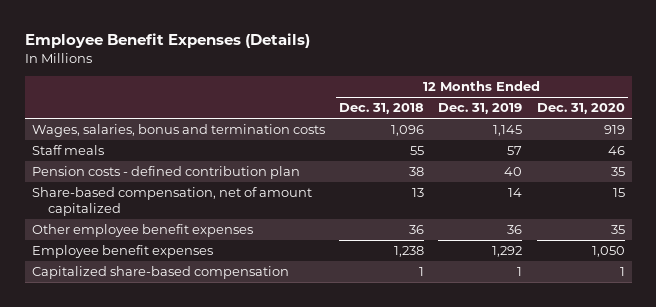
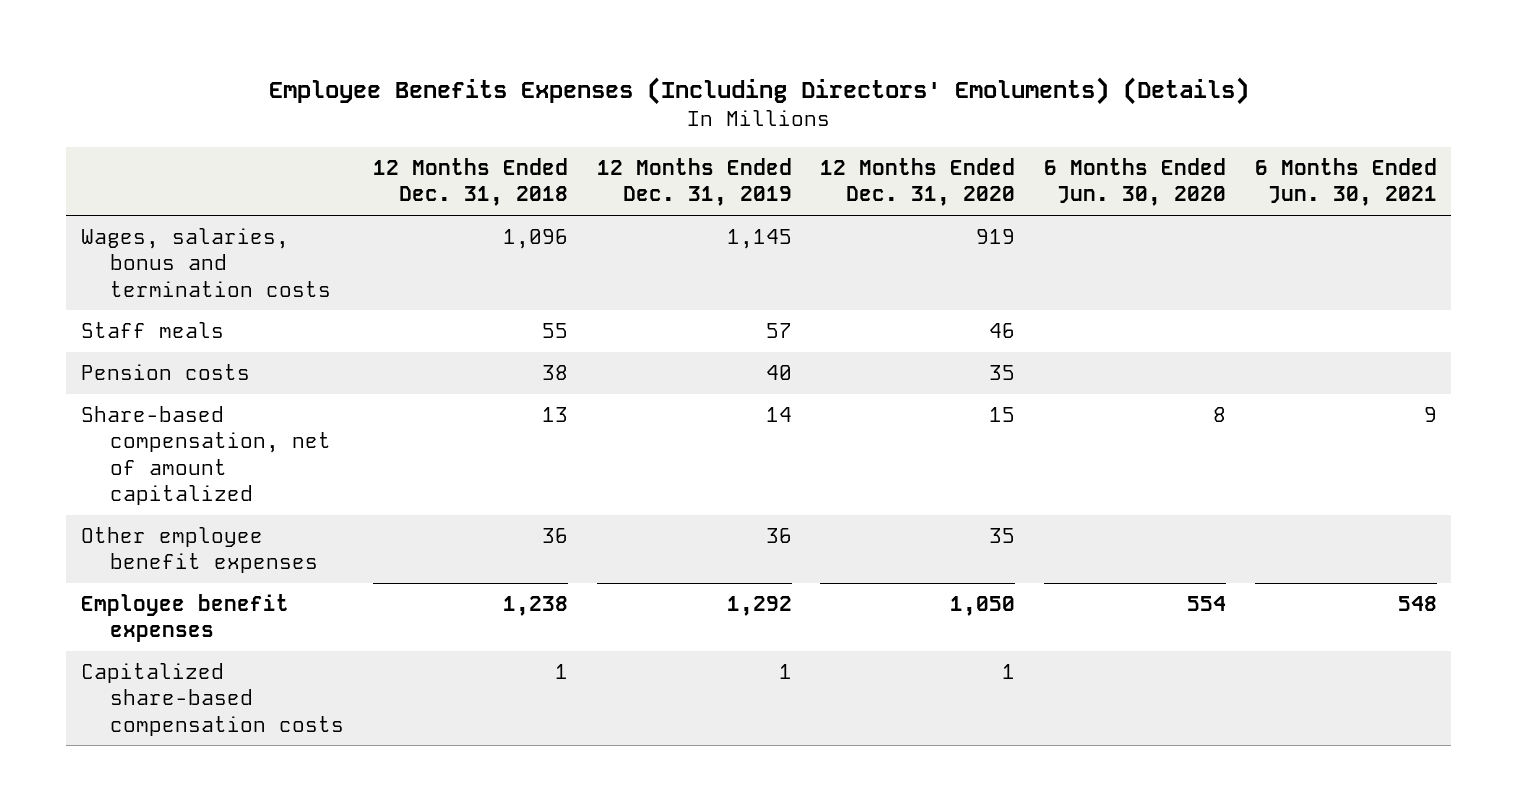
[24,33,310,49] Employee Benefit Expenses (Details) -> [268,77,1249,106] Employee Benefits Expenses (Including Directors' Emoluments) (Details)
none -> [1044,158,1227,207] 6 Months Ended Jun. 30, 2020
none -> [1255,158,1438,207] 6 Months Ended Jun. 30, 2021
[31,166,300,180] Pension costs - defined contribution plan -> [80,364,250,381] Pension costs
[31,266,289,280] Capitalized share-based compensation -> [80,663,344,736] Capitalized share-based compensation costs

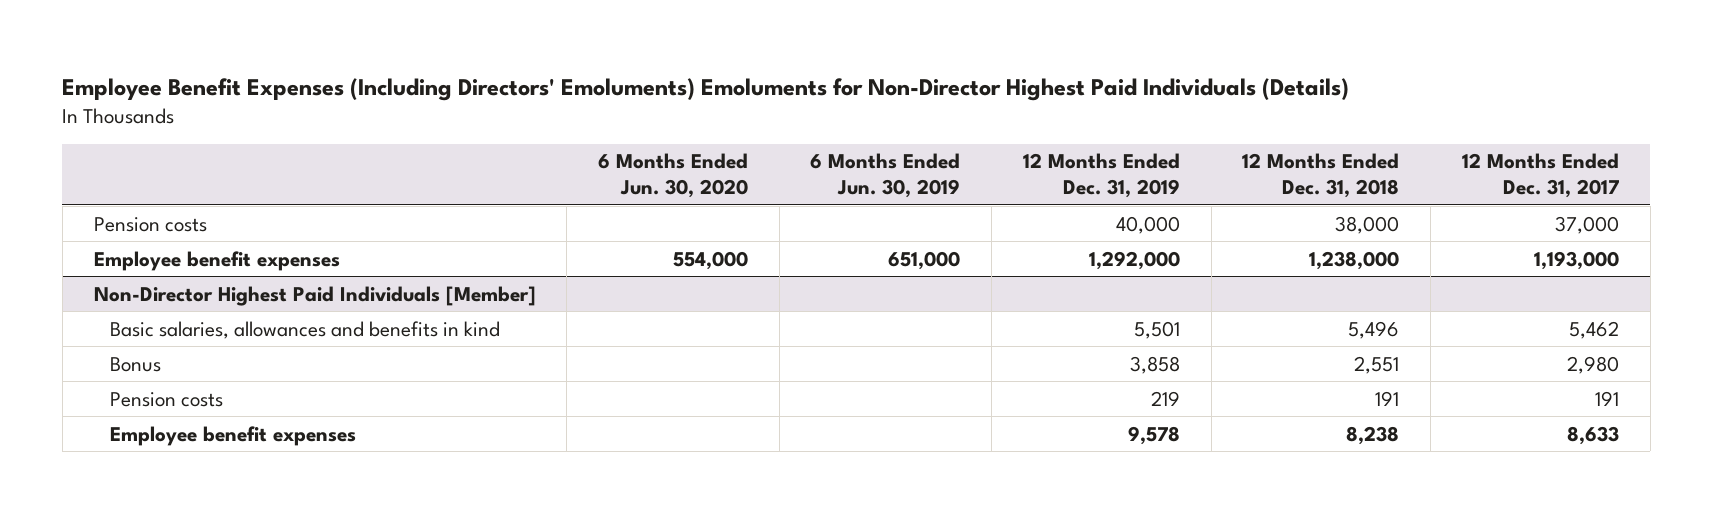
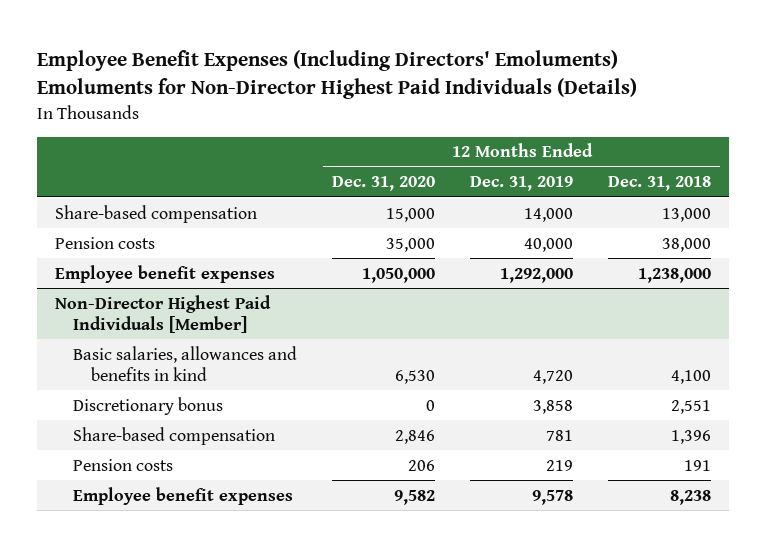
[598,153,749,198] 6 Months Ended Jun. 30, 2020 -> none
[810,153,961,198] 6 Months Ended Jun. 30, 2019 -> none
[1461,153,1619,198] 12 Months Ended Dec. 31, 2017 -> none
none -> [332,176,436,192] Dec. 31, 2020
none -> [54,204,257,223] Share-based compensation
[1133,320,1180,339] 5,501 -> [533,369,574,384] 4,720
[1348,320,1400,339] 5,496 -> [671,369,712,384] 4,100
[110,356,162,372] Bonus -> [72,396,223,415] Discretionary bonus
none -> [72,426,275,445] Share-based compensation

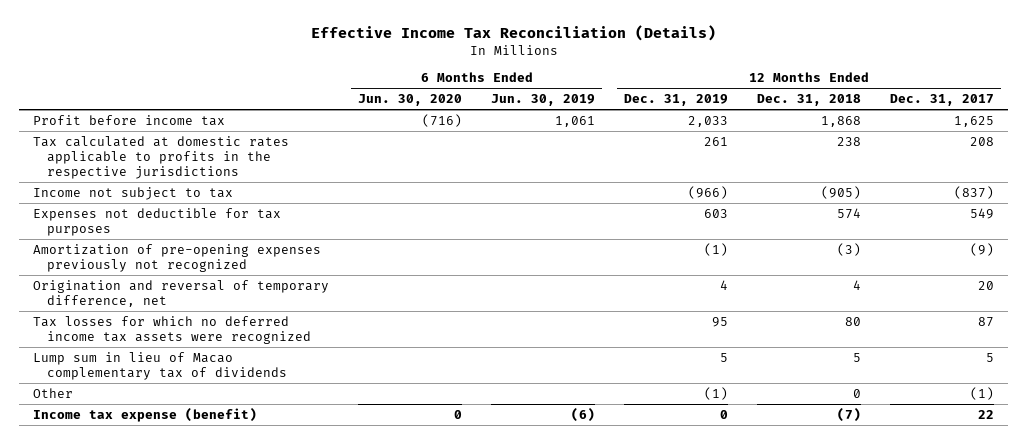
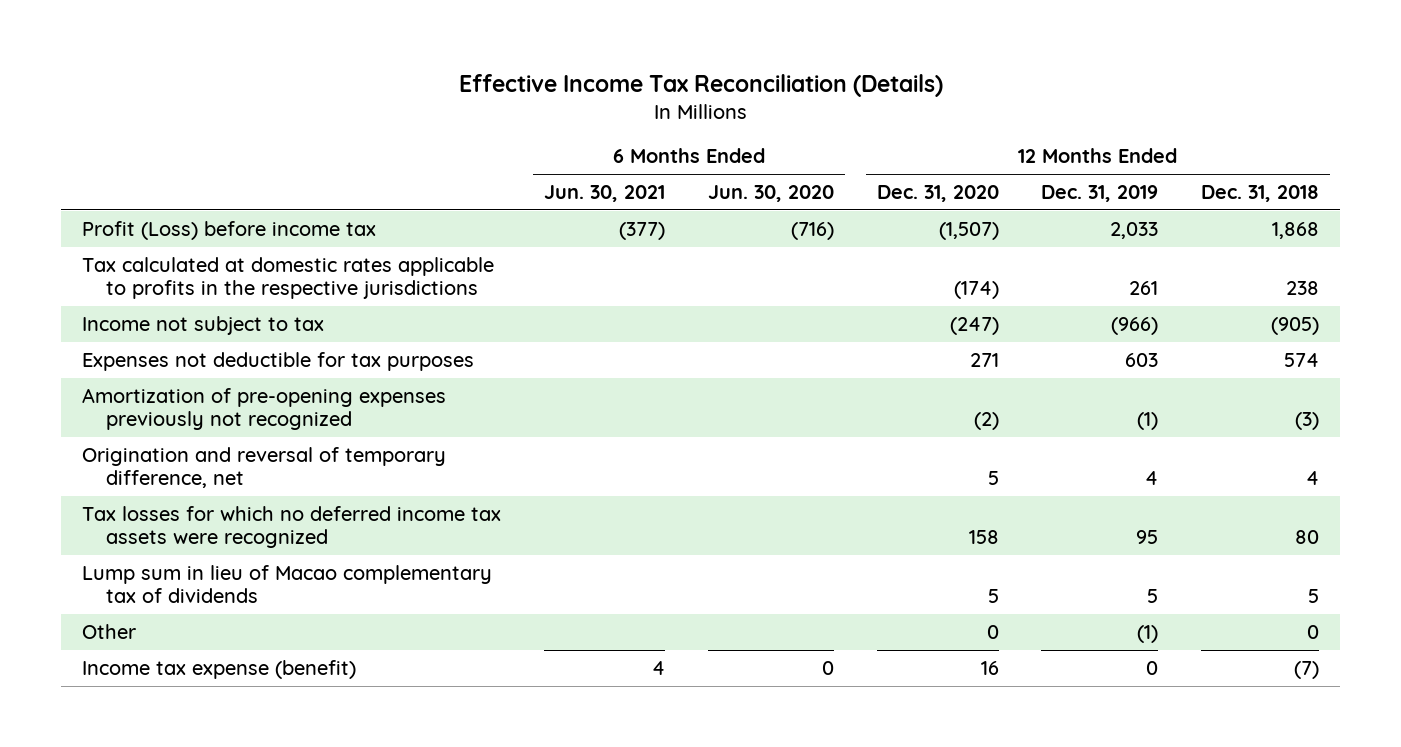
[491,94,596,107] Jun. 30, 2019 -> none
[889,94,994,107] Dec. 31, 2017 -> none
none -> [544,185,666,203] Jun. 30, 2021
none -> [876,185,999,203] Dec. 31, 2020
[33,114,226,126] Profit before income tax -> [82,220,377,240] Profit (Loss) before income tax

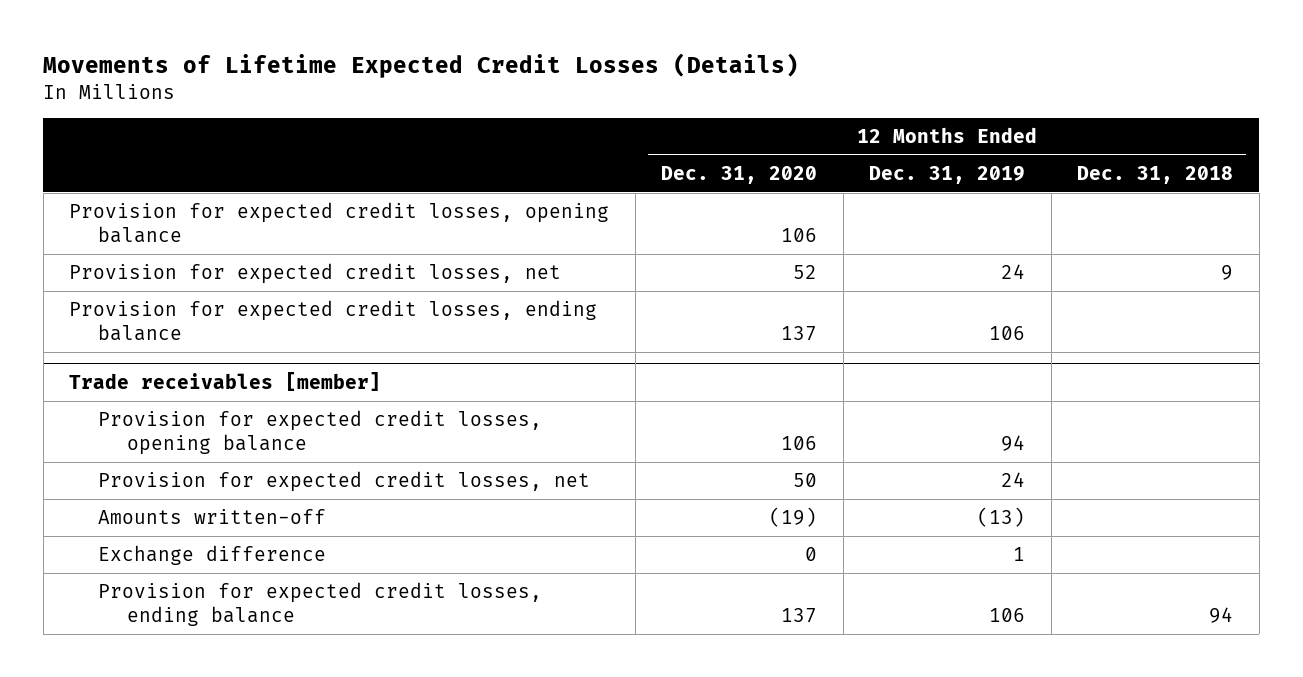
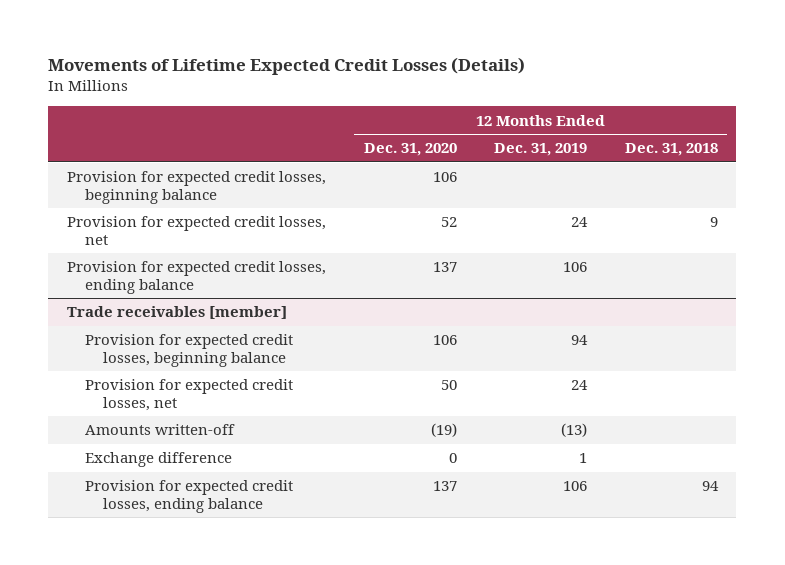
[69,202,610,243] Provision for expected credit losses, opening balance -> [67,171,327,204] Provision for expected credit losses, beginning balance
[98,410,543,455] Provision for expected credit losses, opening balance -> [84,334,293,367] Provision for expected credit losses, beginning balance

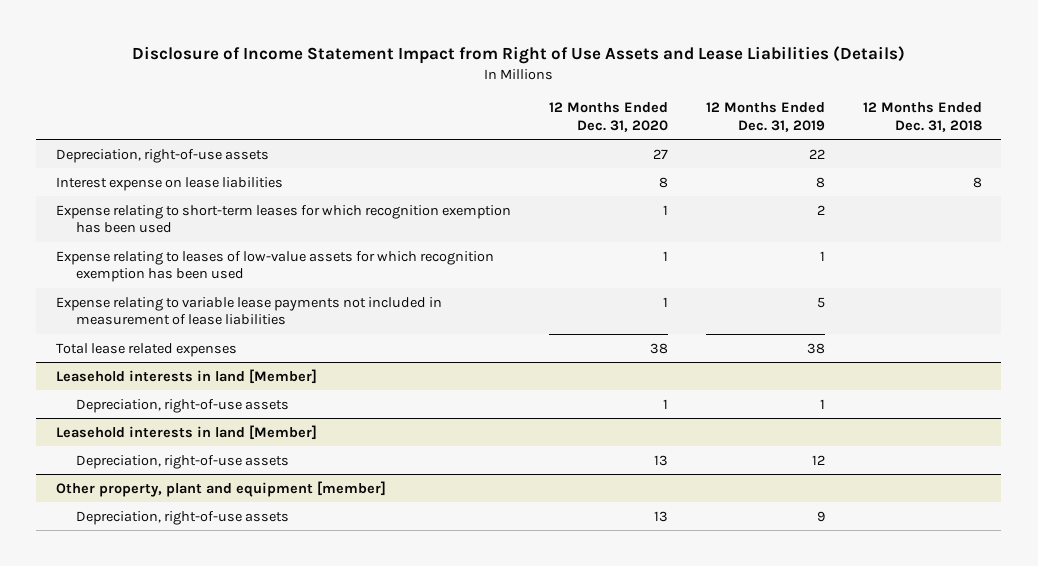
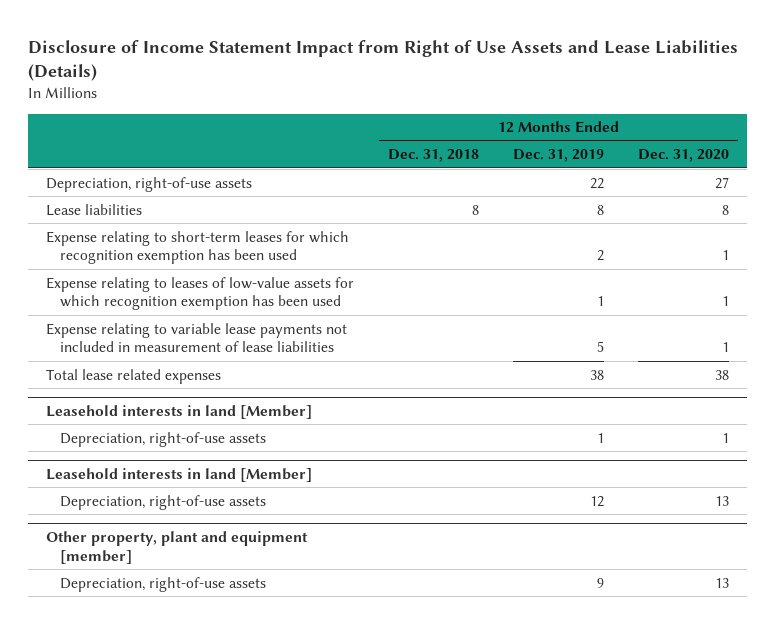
[55,176,283,191] Interest expense on lease liabilities -> [45,203,142,216] Lease liabilities

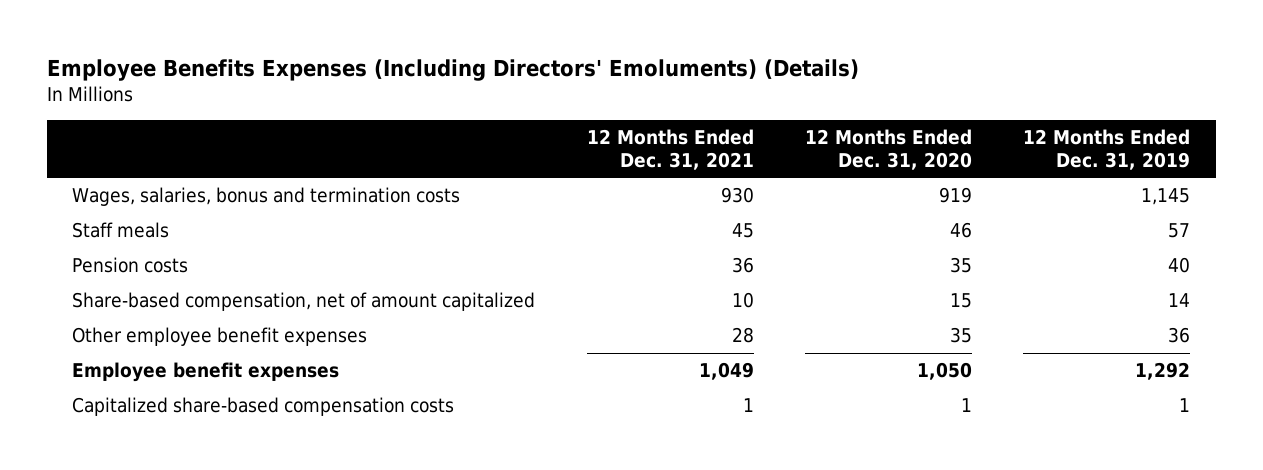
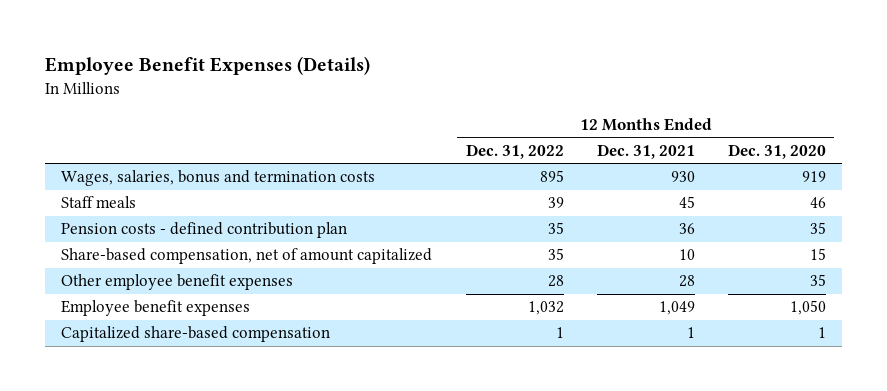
[46,58,859,81] Employee Benefits Expenses (Including Directors' Emoluments) (Details) -> [44,56,370,76] Employee Benefit Expenses (Details)
[1023,128,1191,170] 12 Months Ended Dec. 31, 2019 -> none
none -> [465,143,564,159] Dec. 31, 2022
[72,257,189,274] Pension costs -> [61,222,348,239] Pension costs - defined contribution plan
[72,397,455,417] Capitalized share-based compensation costs -> [61,326,331,343] Capitalized share-based compensation

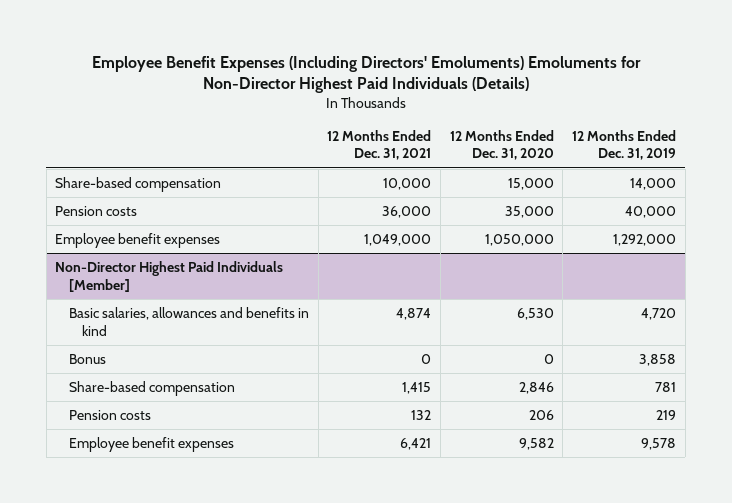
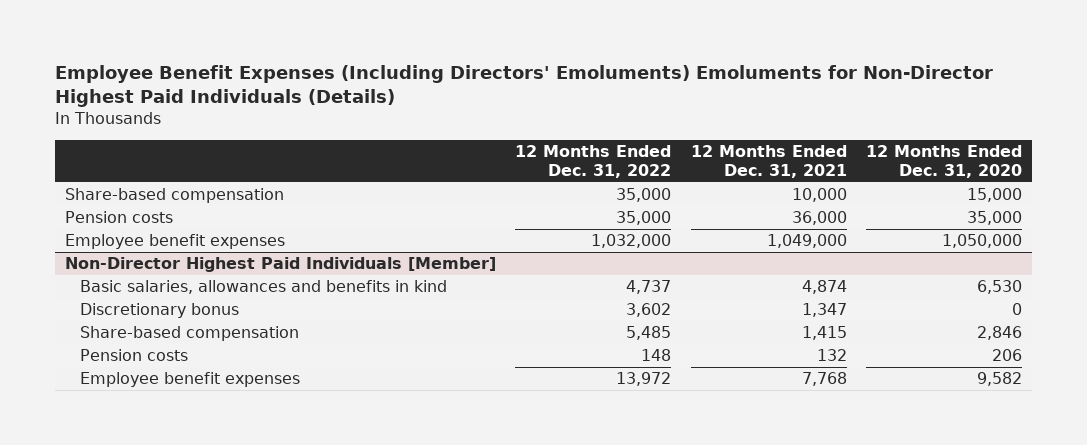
[572,129,677,161] 12 Months Ended Dec. 31, 2019 -> none
none -> [515,145,672,179] 12 Months Ended Dec. 31, 2022
[68,353,106,364] Bonus -> [80,303,240,319] Discretionary bonus
[421,353,432,364] 0 -> [801,303,847,318] 1,347
[400,437,432,450] 6,421 -> [801,372,847,387] 7,768

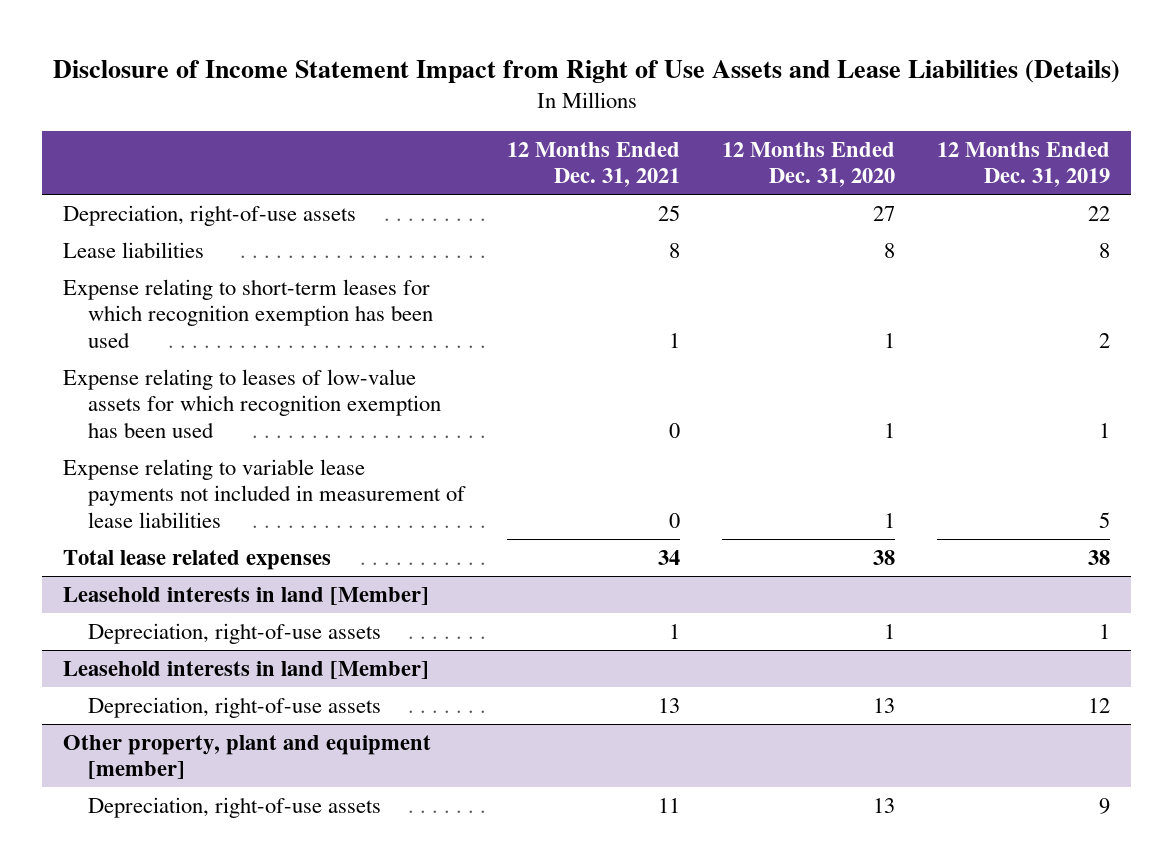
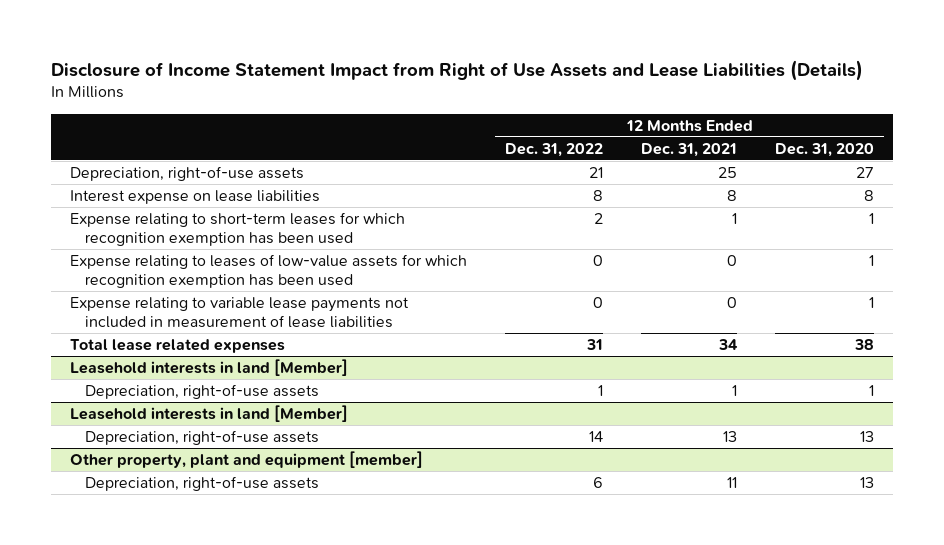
[937,141,1111,188] 12 Months Ended Dec. 31, 2019 -> none
none -> [504,142,603,157] Dec. 31, 2022
[63,241,205,258] Lease liabilities -> [69,189,320,204] Interest expense on lease liabilities

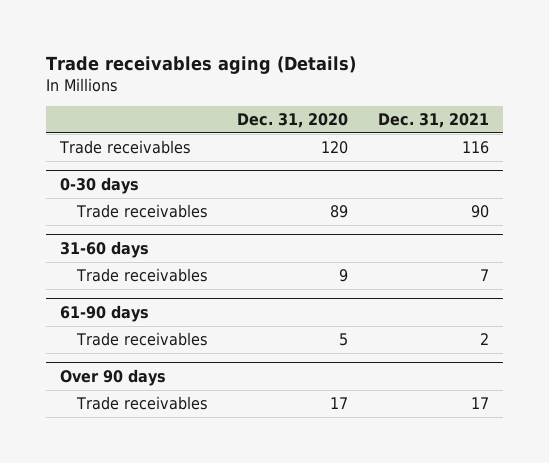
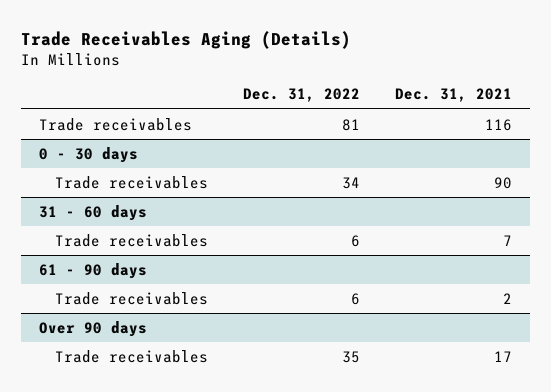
[45,55,356,74] Trade receivables aging (Details) -> [21,30,352,49] Trade Receivables Aging (Details)
[237,113,349,129] Dec. 31, 2020 -> none
none -> [243,88,361,103] Dec. 31, 2022
[60,176,140,194] 0-30 days -> [38,146,138,163] 0 - 30 days
[60,240,150,258] 31-60 days -> [38,204,147,221] 31 - 60 days
[60,304,150,322] 61-90 days -> [38,262,147,279] 61 - 90 days

